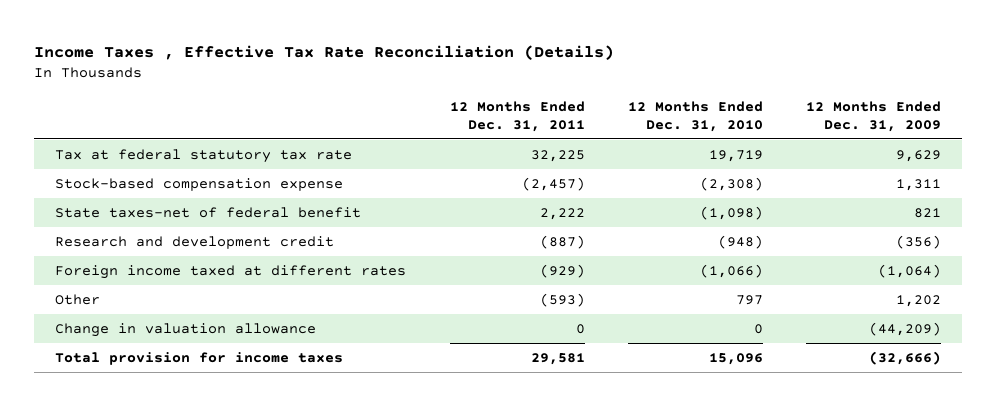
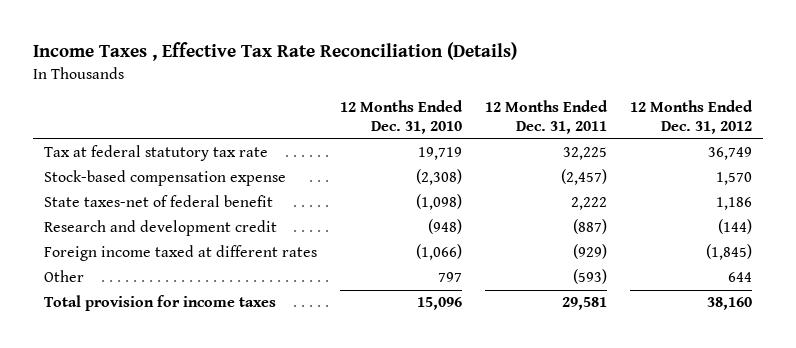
[805,100,941,132] 12 Months Ended Dec. 31, 2009 -> none
none -> [629,100,753,135] 12 Months Ended Dec. 31, 2012
[55,323,317,338] Change in valuation allowance -> none

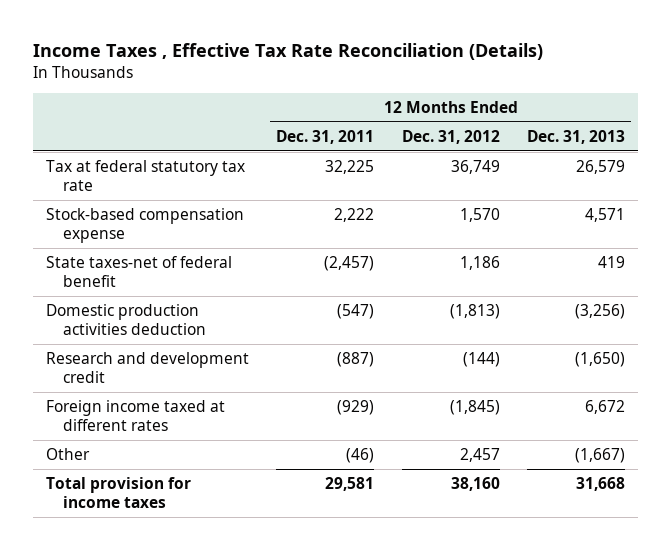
[340,100,464,135] 12 Months Ended Dec. 31, 2010 -> none
none -> [526,129,625,144] Dec. 31, 2013
[560,169,607,186] (2,457) -> [334,207,375,222] 2,222
[570,197,607,211] 2,222 -> [324,255,375,271] (2,457)
none -> [46,303,207,336] Domestic production activities deduction
[572,269,607,285] (593) -> [346,447,375,463] (46)
[727,272,752,283] 644 -> [459,447,500,462] 2,457

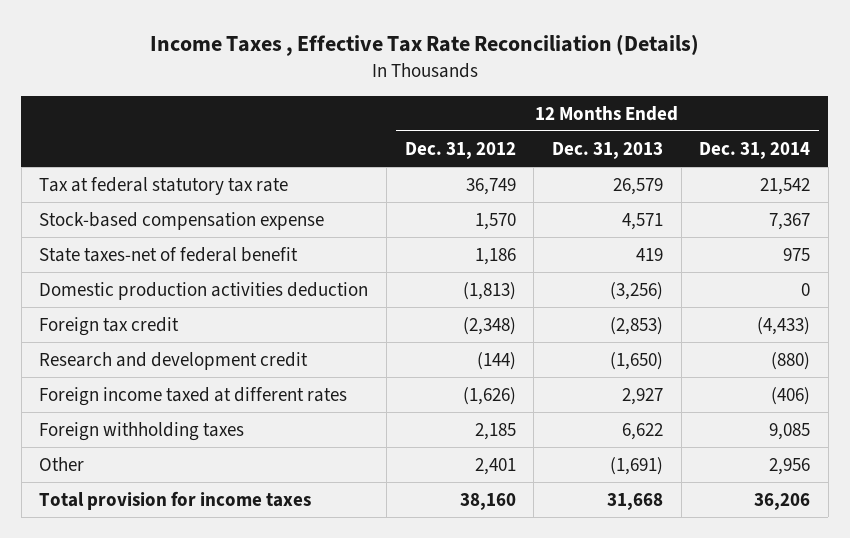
[276,129,375,144] Dec. 31, 2011 -> none
none -> [699,141,811,159] Dec. 31, 2014
none -> [39,316,180,336] Foreign tax credit
[449,399,500,415] (1,845) -> [462,386,516,405] (1,626)
[584,399,625,414] 6,672 -> [621,387,663,405] 2,927
none -> [39,421,245,441] Foreign withholding taxes
[459,447,500,462] 2,457 -> [474,457,516,475] 2,401
[574,447,625,463] (1,667) -> [609,456,663,475] (1,691)

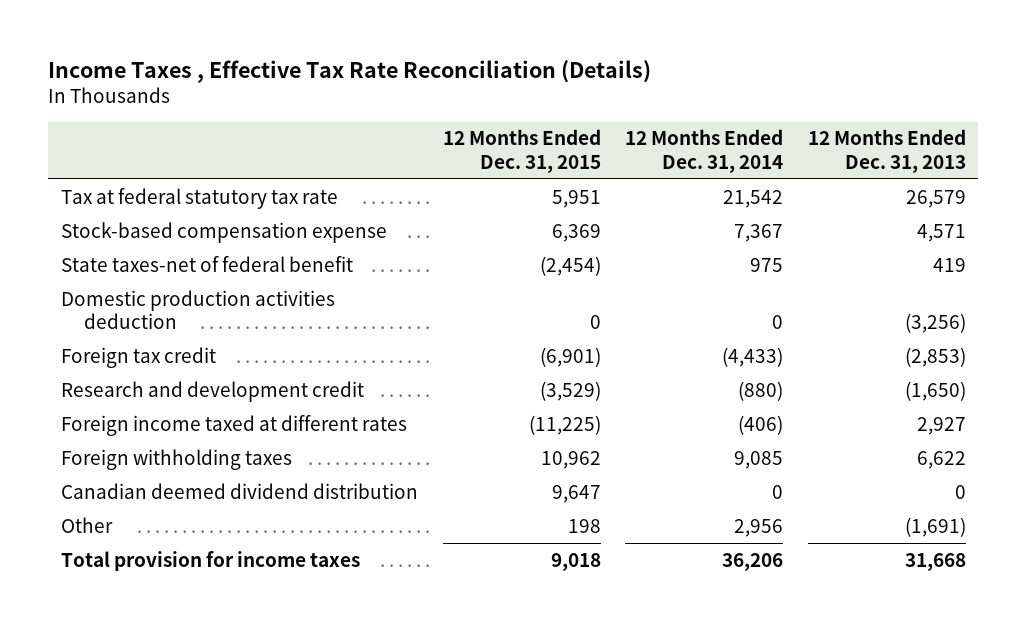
[404,141,516,159] Dec. 31, 2012 -> none
none -> [442,129,601,173] 12 Months Ended Dec. 31, 2015
none -> [60,482,418,499] Canadian deemed dividend distribution

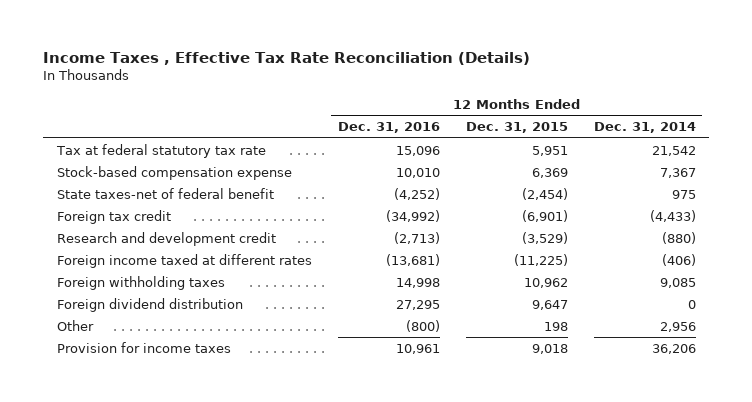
[808,129,967,173] 12 Months Ended Dec. 31, 2013 -> none
none -> [337,122,440,134] Dec. 31, 2016
[60,289,335,329] Domestic production activities deduction -> none
[60,482,418,499] Canadian deemed dividend distribution -> [56,297,243,312] Foreign dividend distribution
[60,550,360,571] Total provision for income taxes -> [56,341,231,353] Provision for income taxes

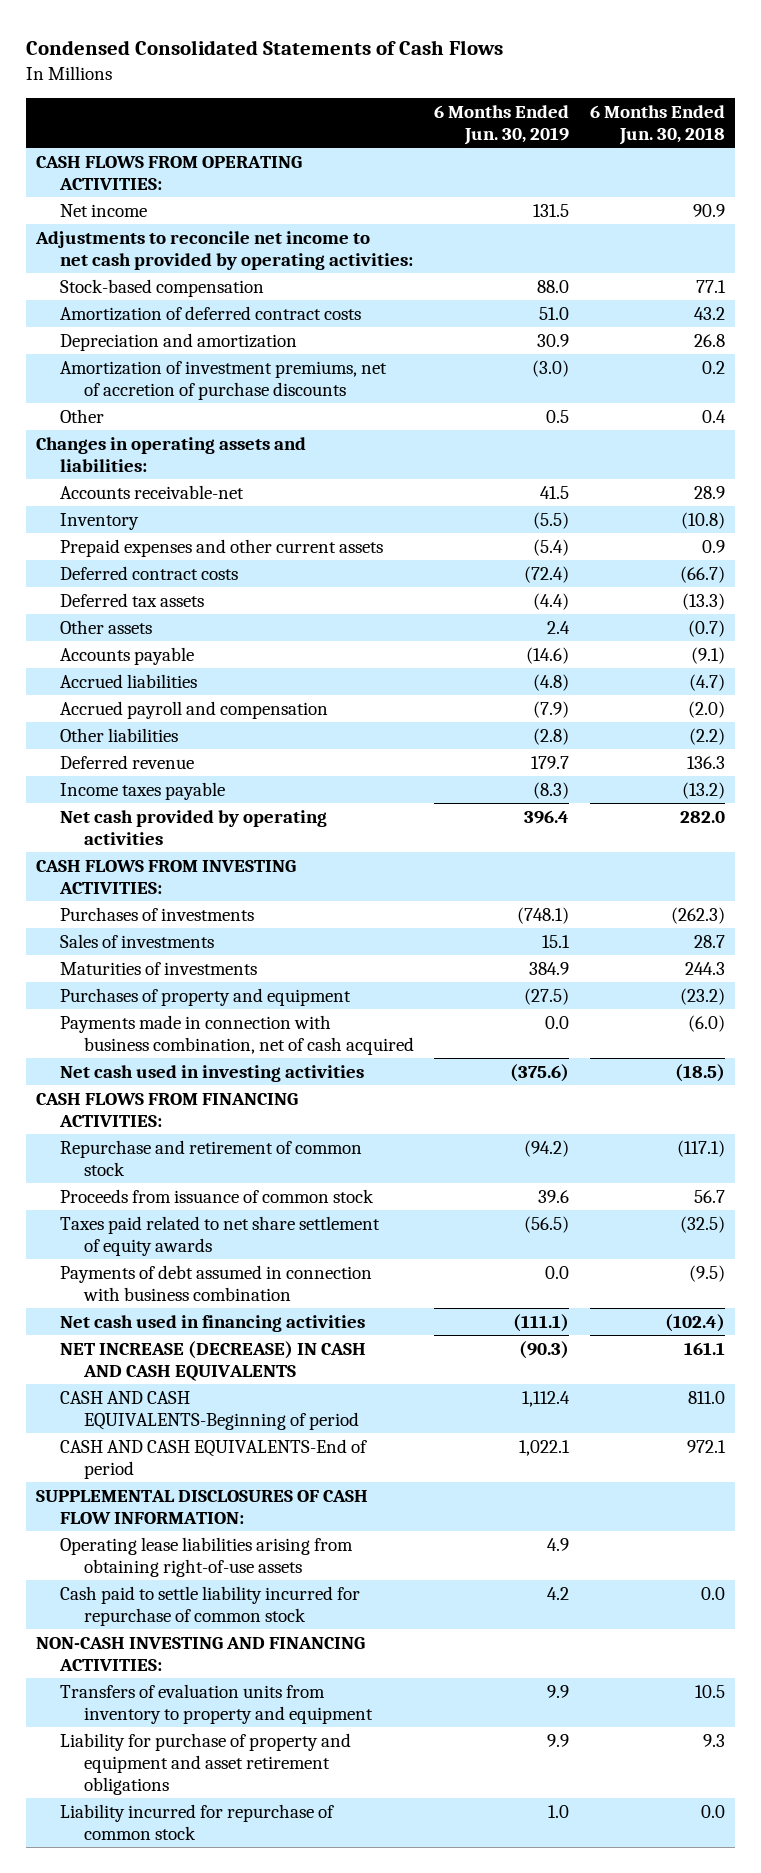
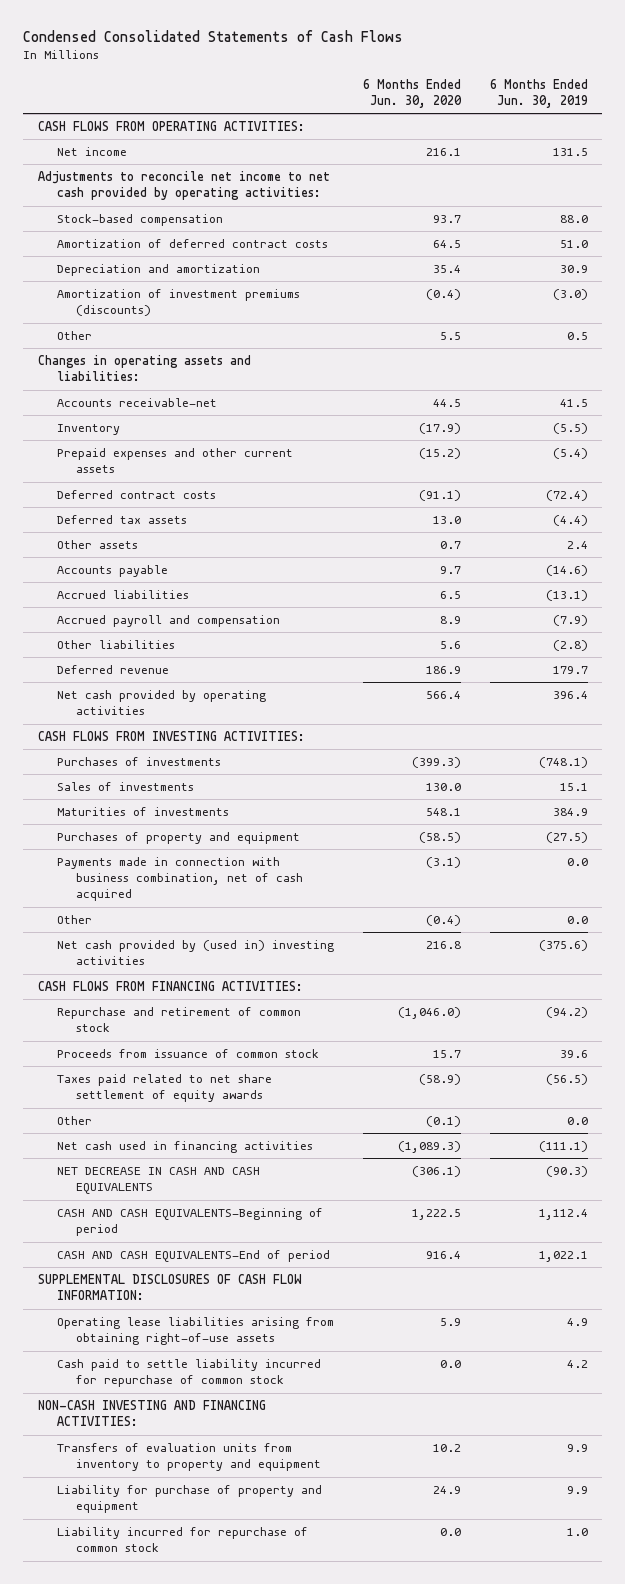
[589,104,725,145] 6 Months Ended Jun. 30, 2018 -> none
none -> [362,78,462,108] 6 Months Ended Jun. 30, 2020
[59,360,387,400] Amortization of investment premiums, net of accretion of purchase discounts -> [56,289,300,317] Amortization of investment premiums (discounts)
[533,673,570,691] (4.8) -> [545,590,588,602] (13.1)
[59,781,225,800] Income taxes payable -> none
none -> [56,915,92,925] Other
[59,1064,364,1082] Net cash used in investing activities -> [56,940,334,966] Net cash provided by (used in) investing activities
[59,1264,372,1301] Payments of debt assumed in connection with business combination -> none
none -> [56,1116,92,1126] Other
[59,1340,366,1381] NET INCREASE (DECREASE) IN CASH AND CASH EQUIVALENTS -> [56,1167,260,1195] NET DECREASE IN CASH AND CASH EQUIVALENTS
[59,1732,351,1795] Liability for purchase of property and equipment and asset retirement obligations -> [56,1485,322,1514] Liability for purchase of property and equipment

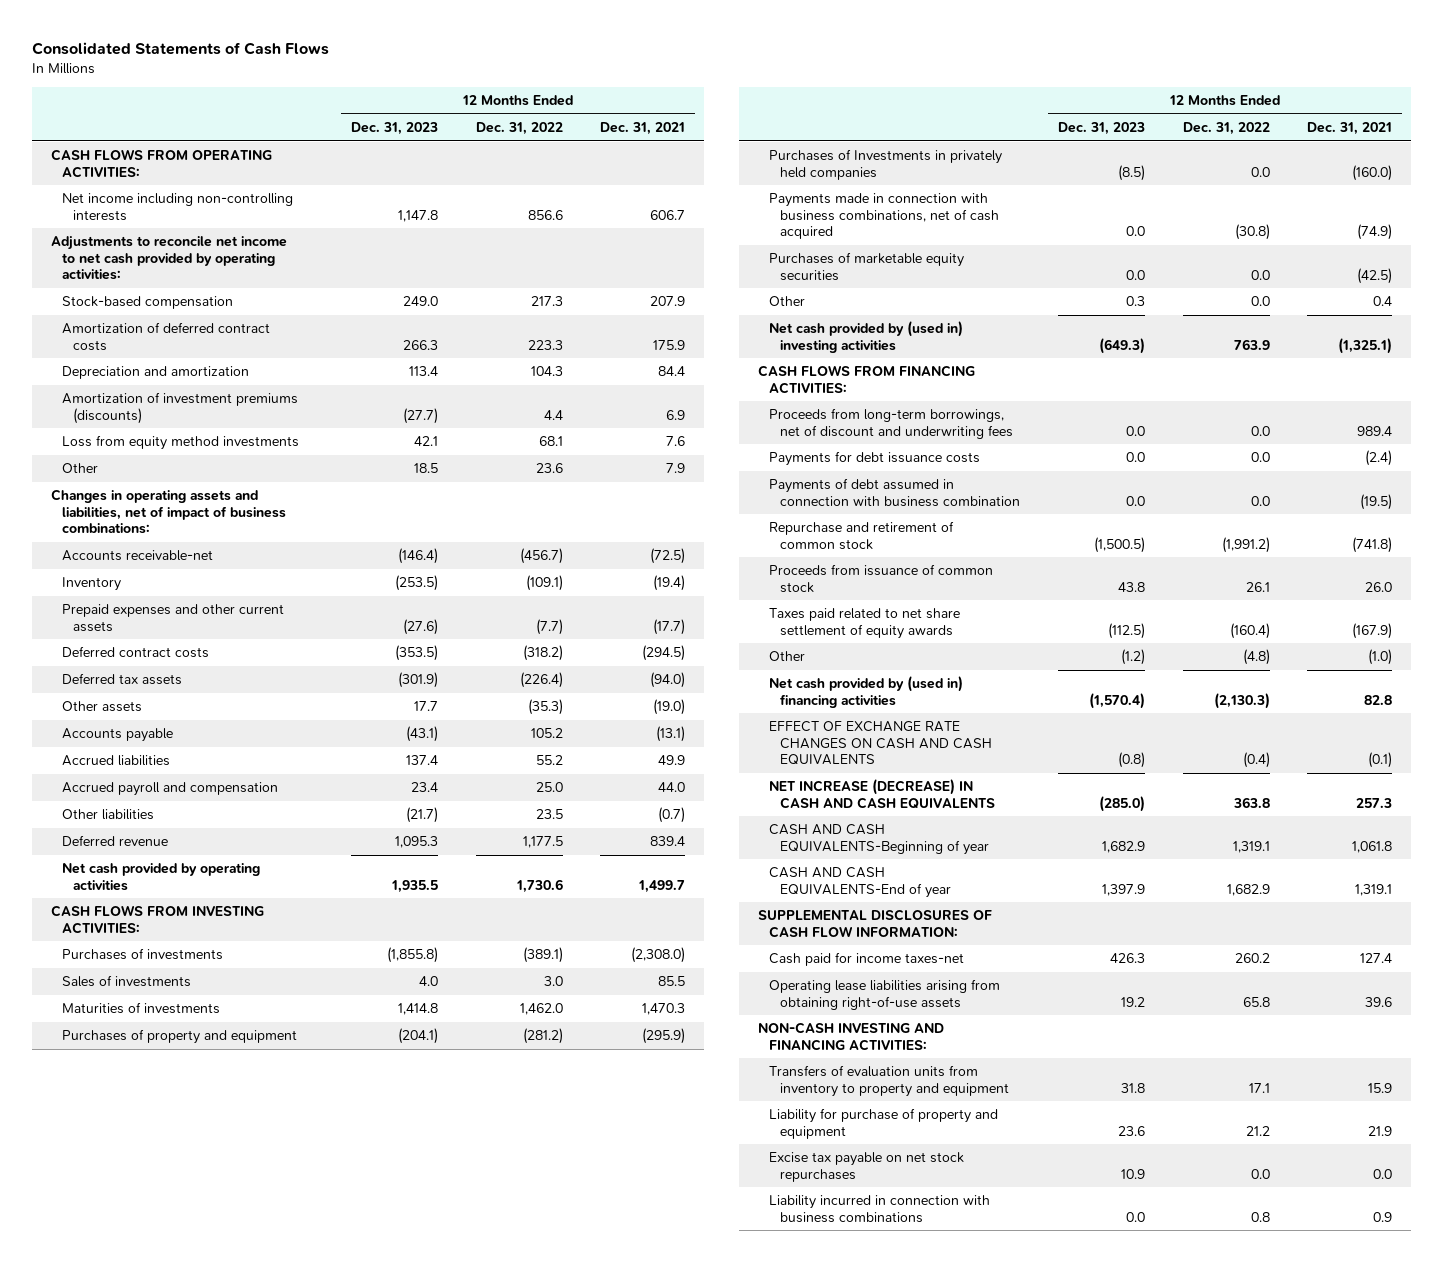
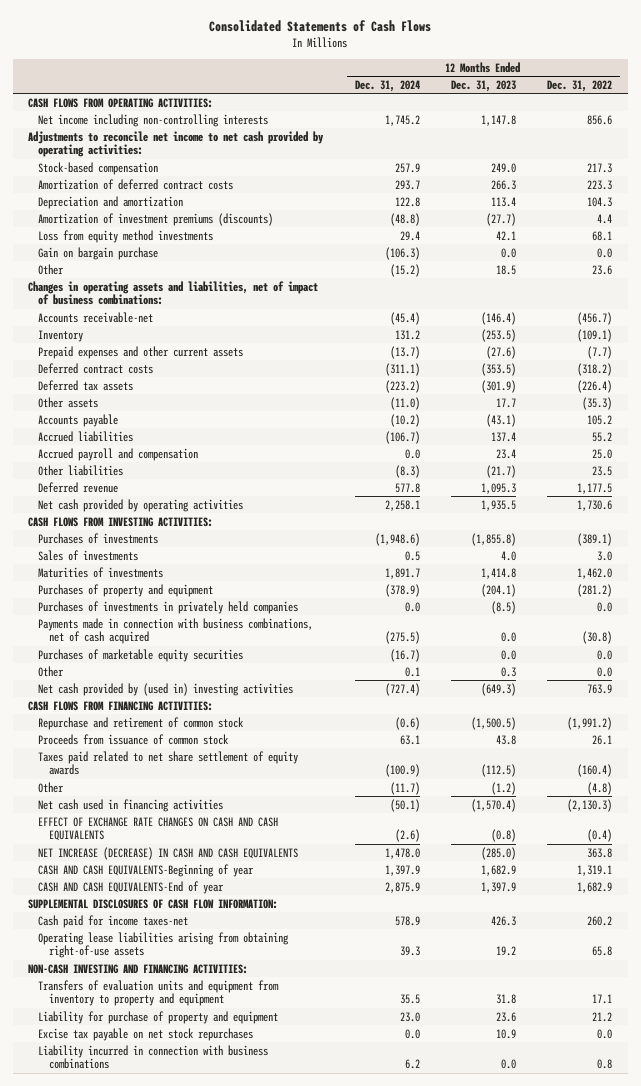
[600,122,686,136] Dec. 31, 2021 -> none
none -> [354,79,420,92] Dec. 31, 2024
none -> [38,246,159,260] Gain on bargain purchase
[769,149,1003,180] Purchases of Investments in privately held companies -> [38,600,299,614] Purchases of investments in privately held companies
[769,408,1013,439] Proceeds from long-term borrowings, net of discount and underwriting fees -> none
[769,451,981,467] Payments for debt issuance costs -> none
[769,478,1020,507] Payments of debt assumed in connection with business combination -> none
[769,676,964,708] Net cash provided by (used in) financing activities -> [38,798,224,812] Net cash used in financing activities
[769,1065,1009,1097] Transfers of evaluation units from inventory to property and equipment -> [38,979,280,1007] Transfers of evaluation units and equipment from inventory to property and equipment

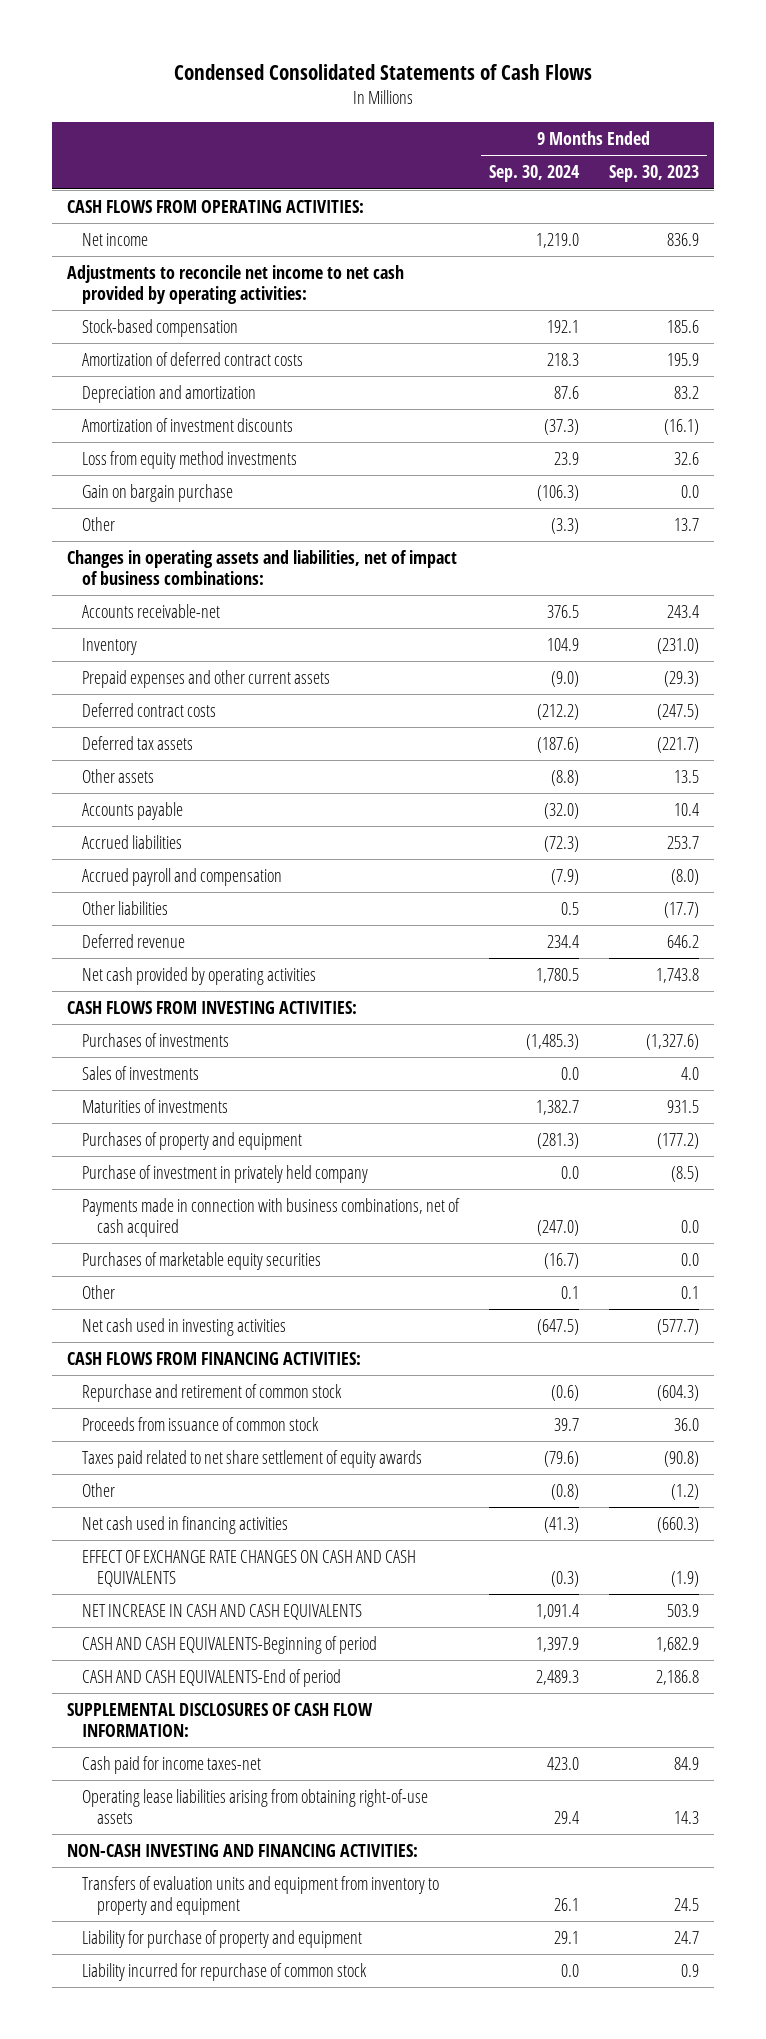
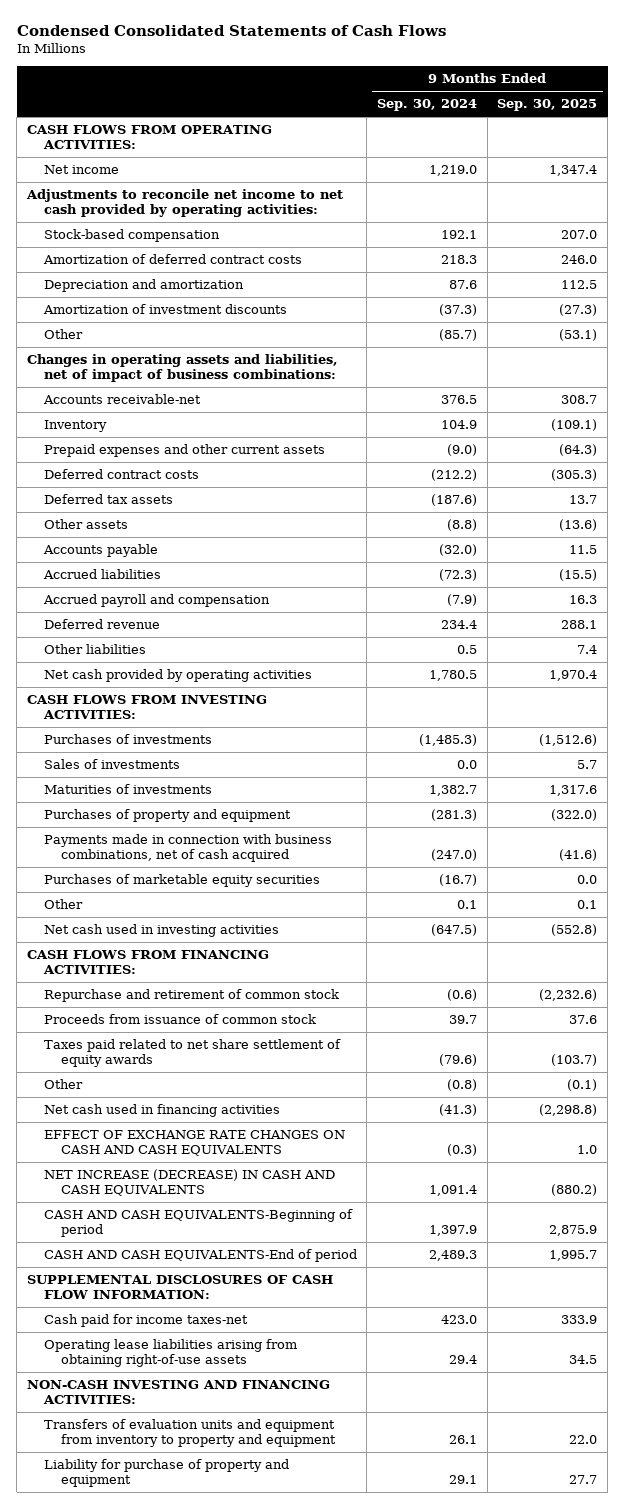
[609,165,700,183] Sep. 30, 2023 -> none
none -> [497,99,598,112] Sep. 30, 2025
[81,451,297,470] Loss from equity method investments -> none
[81,484,233,503] Gain on bargain purchase -> none
[550,518,579,535] (3.3) -> [439,329,478,342] (85.7)
[81,901,168,916] Other liabilities -> [43,644,146,655] Other liabilities
[81,1165,368,1184] Purchase of investment in privately held company -> none
[81,1604,362,1621] NET INCREASE IN CASH AND CASH EQUIVALENTS -> [43,1169,335,1197] NET INCREASE (DECREASE) IN CASH AND CASH EQUIVALENTS
[81,1963,367,1982] Liability incurred for repurchase of common stock -> none

